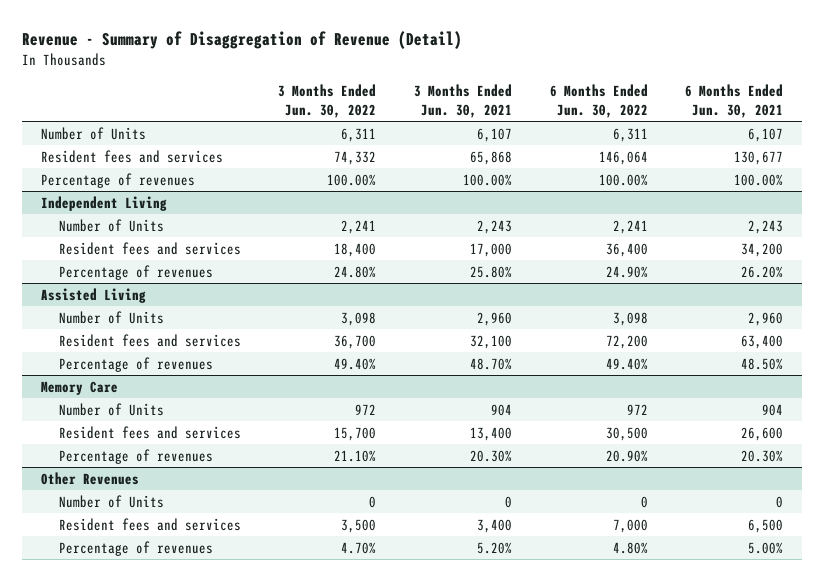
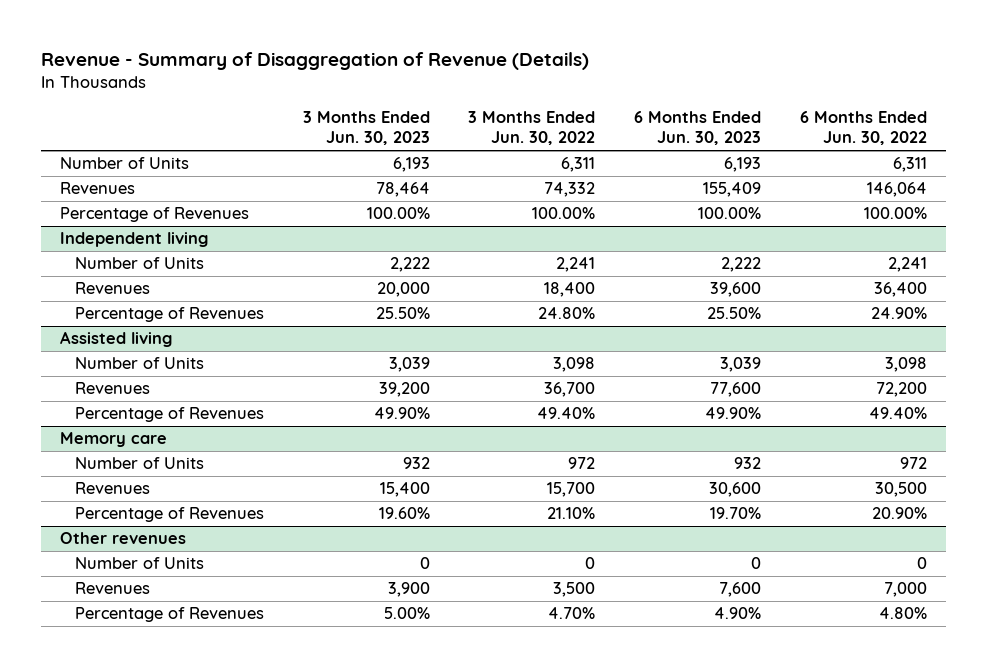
[22,30,463,49] Revenue - Summary of Disaggregation of Revenue (Detail) -> [40,52,589,71] Revenue - Summary of Disaggregation of Revenue (Details)
[413,84,512,118] 3 Months Ended Jun. 30, 2021 -> none
[685,84,784,118] 6 Months Ended Jun. 30, 2021 -> none
none -> [302,111,430,146] 3 Months Ended Jun. 30, 2023
none -> [634,111,762,146] 6 Months Ended Jun. 30, 2023
[41,149,224,163] Resident fees and services -> [60,182,136,195] Revenues
[41,172,196,188] Percentage of revenues -> [60,207,250,223] Percentage of Revenues
[41,195,168,211] Independent Living -> [60,232,209,248] Independent living
[58,241,241,255] Resident fees and services -> [74,282,150,295] Revenues
[58,264,213,280] Percentage of revenues -> [74,307,264,323] Percentage of Revenues
[41,287,147,303] Assisted Living -> [60,331,173,348] Assisted living
[58,333,241,347] Resident fees and services -> [74,382,150,395] Revenues
[58,356,213,372] Percentage of revenues -> [74,407,264,423] Percentage of Revenues
[41,380,119,395] Memory Care -> [60,432,168,448] Memory care
[58,425,241,439] Resident fees and services -> [74,482,150,495] Revenues
[58,448,213,464] Percentage of revenues -> [74,507,264,523] Percentage of Revenues
[41,471,140,485] Other Revenues -> [60,532,187,545] Other revenues
[58,517,241,531] Resident fees and services -> [74,582,150,595] Revenues
[58,540,213,556] Percentage of revenues -> [74,607,264,623] Percentage of Revenues

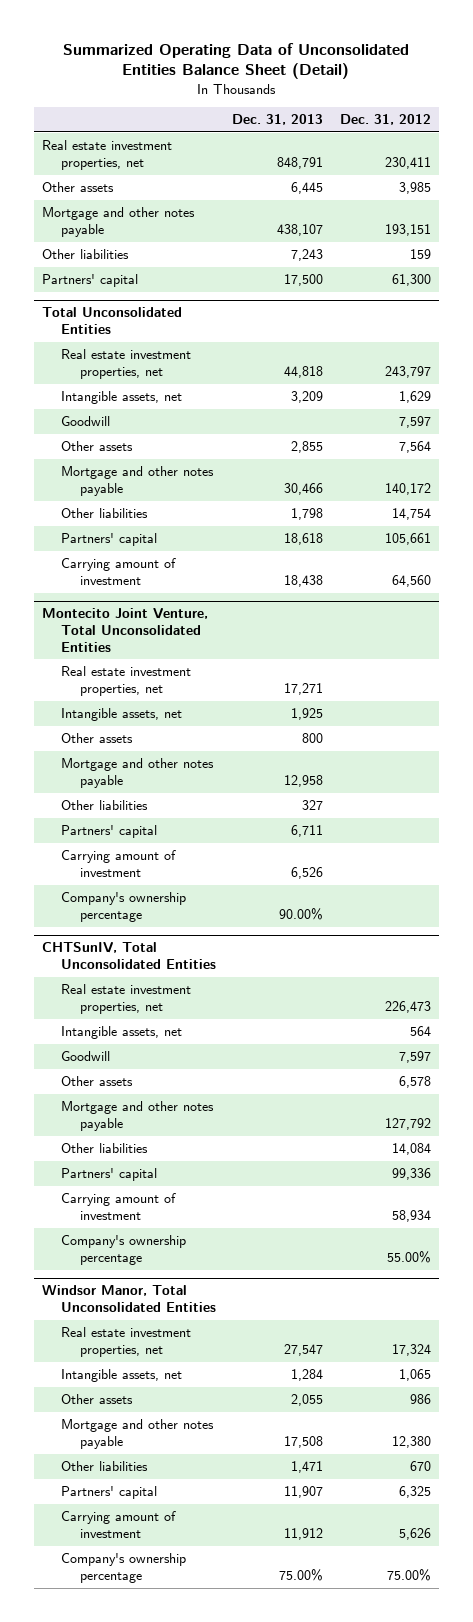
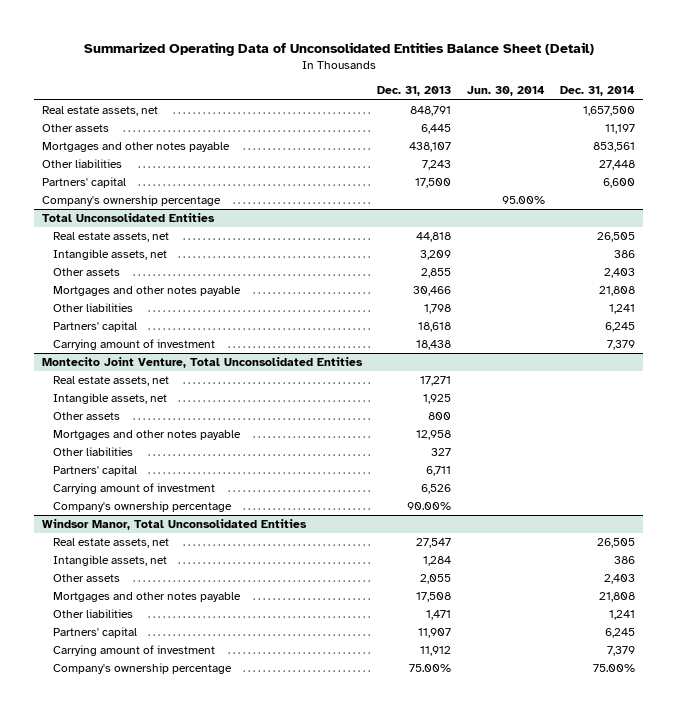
[339,114,431,126] Dec. 31, 2012 -> none
none -> [466,86,545,97] Jun. 30, 2014
none -> [560,86,636,97] Dec. 31, 2014
[41,140,172,170] Real estate investment properties, net -> [41,106,158,117] Real estate assets, net
[41,207,195,237] Mortgage and other notes payable -> [41,142,230,153] Mortgages and other notes payable
none -> [41,195,221,207] Company's ownership percentage
[61,349,192,379] Real estate investment properties, net -> [52,232,169,243] Real estate assets, net
[61,416,111,427] Goodwill -> none
[61,466,215,496] Mortgage and other notes payable -> [52,286,241,297] Mortgages and other notes payable
[61,666,192,696] Real estate investment properties, net -> [52,376,169,387] Real estate assets, net
[61,758,215,788] Mortgage and other notes payable -> [52,430,241,441] Mortgages and other notes payable
[41,942,217,970] CHTSunIV, Total Unconsolidated Entities -> none
[61,984,192,1014] Real estate investment properties, net -> none
[61,1026,183,1040] Intangible assets, net -> none
[61,1051,111,1062] Goodwill -> none
[61,1076,134,1087] Other assets -> none
[61,1101,215,1131] Mortgage and other notes payable -> none
[61,1143,149,1154] Other liabilities -> none
[61,1168,158,1182] Partners' capital -> none
[61,1193,177,1220] Carrying amount of investment -> none
[61,1235,187,1265] Company's ownership percentage -> none
[61,1327,192,1357] Real estate investment properties, net -> [52,538,169,549] Real estate assets, net
[61,1419,215,1449] Mortgage and other notes payable -> [52,592,241,603] Mortgages and other notes payable

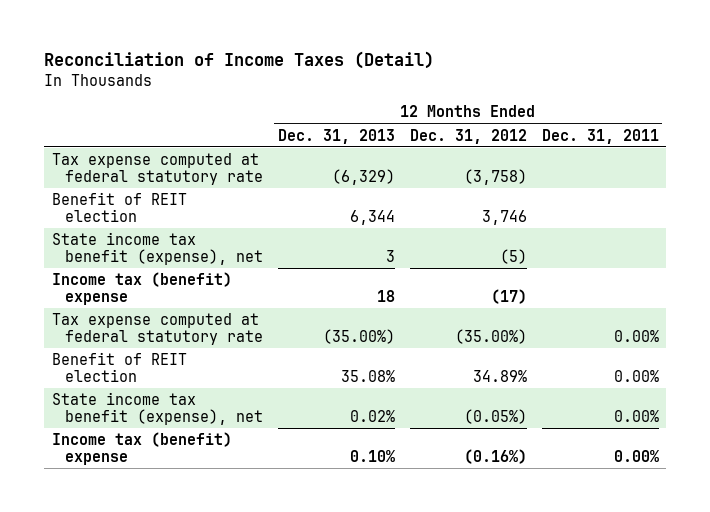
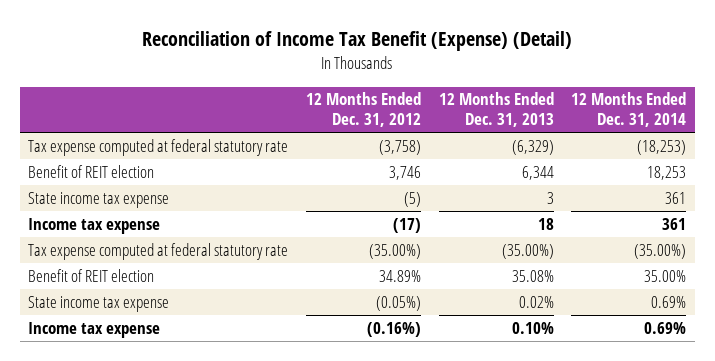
[44,51,435,70] Reconciliation of Income Taxes (Detail) -> [142,31,573,52] Reconciliation of Income Tax Benefit (Expense) (Detail)
[541,128,659,144] Dec. 31, 2011 -> none
none -> [571,92,687,128] 12 Months Ended Dec. 31, 2014
[51,231,263,265] State income tax benefit (expense), net -> [28,191,170,208] State income tax expense
[51,271,232,305] Income tax (benefit) expense -> [28,217,161,234] Income tax expense
[51,391,263,425] State income tax benefit (expense), net -> [28,295,170,312] State income tax expense
[51,431,232,465] Income tax (benefit) expense -> [28,321,161,338] Income tax expense

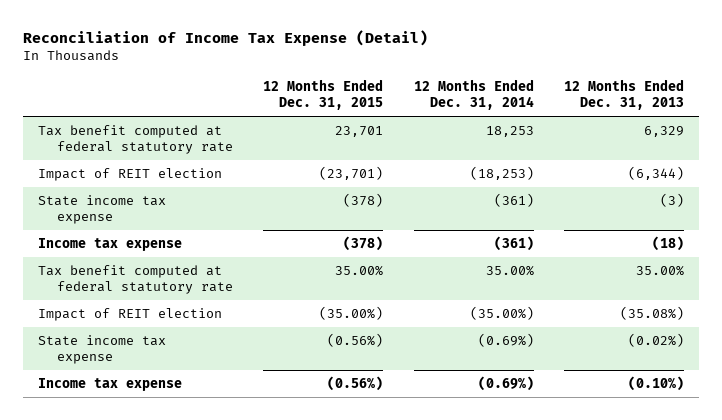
[142,31,573,52] Reconciliation of Income Tax Benefit (Expense) (Detail) -> [22,29,428,46] Reconciliation of Income Tax Expense (Detail)
[306,92,422,128] 12 Months Ended Dec. 31, 2012 -> none
none -> [263,78,384,111] 12 Months Ended Dec. 31, 2015
[28,138,289,156] Tax expense computed at federal statutory rate -> [38,124,234,155] Tax benefit computed at federal statutory rate
[511,139,554,155] (6,329) -> [644,125,685,137] 6,329
[637,139,687,155] (18,253) -> [485,125,534,137] 18,253
[28,164,155,178] Benefit of REIT election -> [38,167,223,181] Impact of REIT election
[521,165,554,180] 6,344 -> [628,165,685,180] (6,344)
[647,165,687,180] 18,253 -> [469,165,534,180] (18,253)
[546,191,554,204] 3 -> [660,192,685,207] (3)
[665,191,687,204] 361 -> [493,192,534,207] (361)
[537,217,554,230] 18 -> [652,235,685,251] (18)
[662,217,687,230] 361 -> [493,235,534,251] (361)
[28,242,289,260] Tax expense computed at federal statutory rate -> [38,264,234,295] Tax benefit computed at federal statutory rate
[501,243,554,259] (35.00%) -> [636,264,685,276] 35.00%
[634,243,687,259] (35.00%) -> [485,264,534,276] 35.00%
[28,268,155,282] Benefit of REIT election -> [38,307,223,321] Impact of REIT election
[511,269,554,282] 35.08% -> [620,305,685,320] (35.08%)
[644,269,687,282] 35.00% -> [469,305,534,320] (35.00%)
[518,295,554,308] 0.02% -> [628,332,685,347] (0.02%)
[651,295,687,308] 0.69% -> [477,332,534,347] (0.69%)
[511,321,554,334] 0.10% -> [628,375,685,391] (0.10%)
[644,321,687,334] 0.69% -> [477,375,534,391] (0.69%)

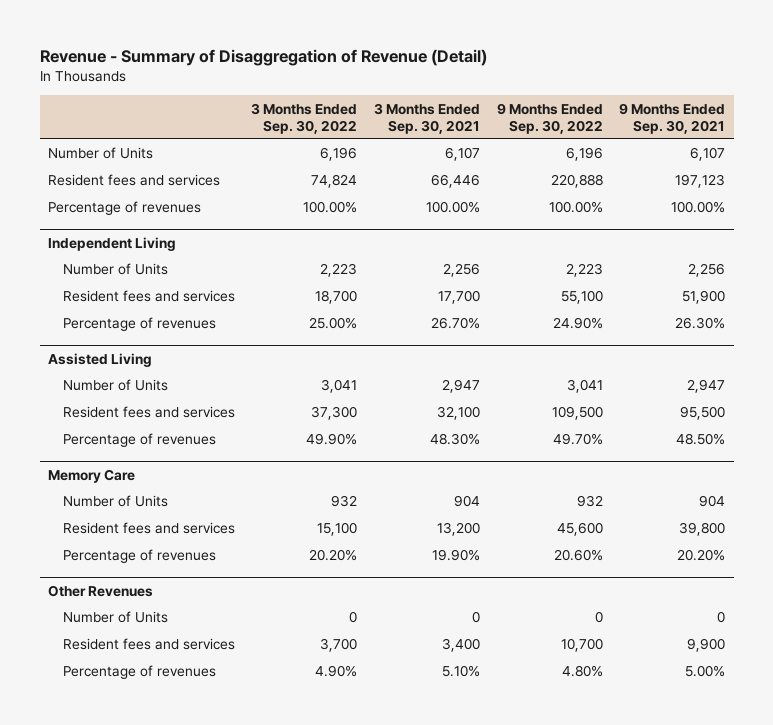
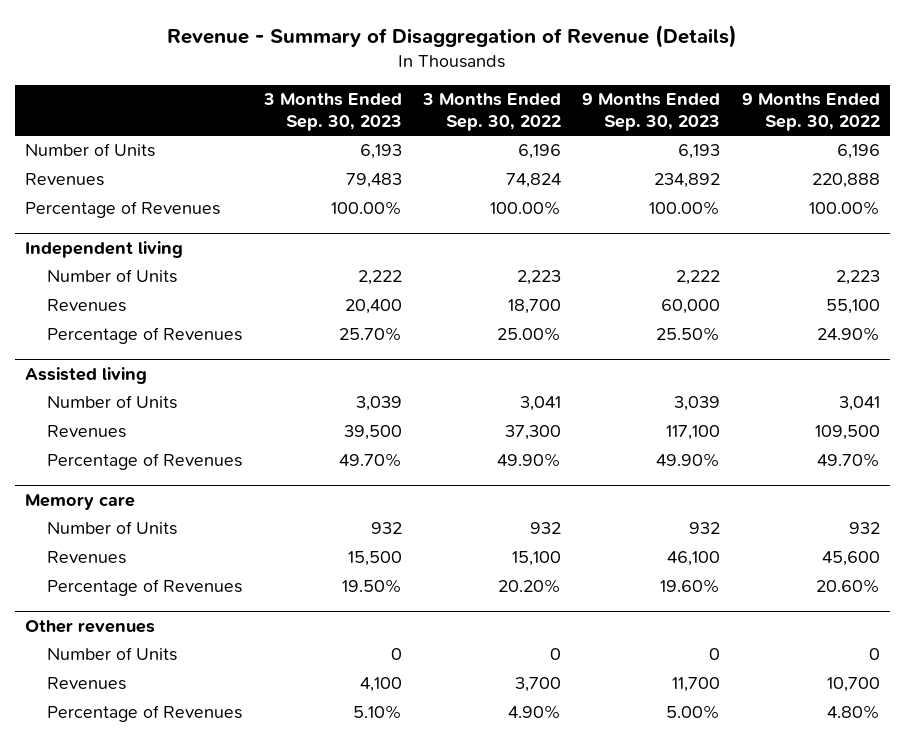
[39,48,487,66] Revenue - Summary of Disaggregation of Revenue (Detail) -> [167,24,738,48] Revenue - Summary of Disaggregation of Revenue (Details)
[374,102,481,134] 3 Months Ended Sep. 30, 2021 -> none
[619,102,726,134] 9 Months Ended Sep. 30, 2021 -> none
none -> [262,93,402,132] 3 Months Ended Sep. 30, 2023
none -> [582,93,721,132] 9 Months Ended Sep. 30, 2023
[48,174,221,187] Resident fees and services -> [25,173,105,187] Revenues
[48,201,202,216] Percentage of revenues -> [25,201,221,219] Percentage of Revenues
[48,236,177,251] Independent Living -> [25,241,184,259] Independent living
[62,290,235,303] Resident fees and services -> [47,299,127,313] Revenues
[62,317,216,332] Percentage of revenues -> [47,327,243,345] Percentage of Revenues
[48,352,153,367] Assisted Living -> [25,367,148,385] Assisted living
[62,406,235,419] Resident fees and services -> [47,425,127,439] Revenues
[62,433,216,448] Percentage of revenues -> [47,453,243,471] Percentage of Revenues
[48,468,136,483] Memory Care -> [25,494,136,511] Memory care
[62,522,235,535] Resident fees and services -> [47,551,127,565] Revenues
[62,549,216,564] Percentage of revenues -> [47,579,243,597] Percentage of Revenues
[48,584,154,597] Other Revenues -> [25,620,156,634] Other revenues
[62,638,235,651] Resident fees and services -> [47,677,127,691] Revenues
[62,665,216,680] Percentage of revenues -> [47,705,243,723] Percentage of Revenues

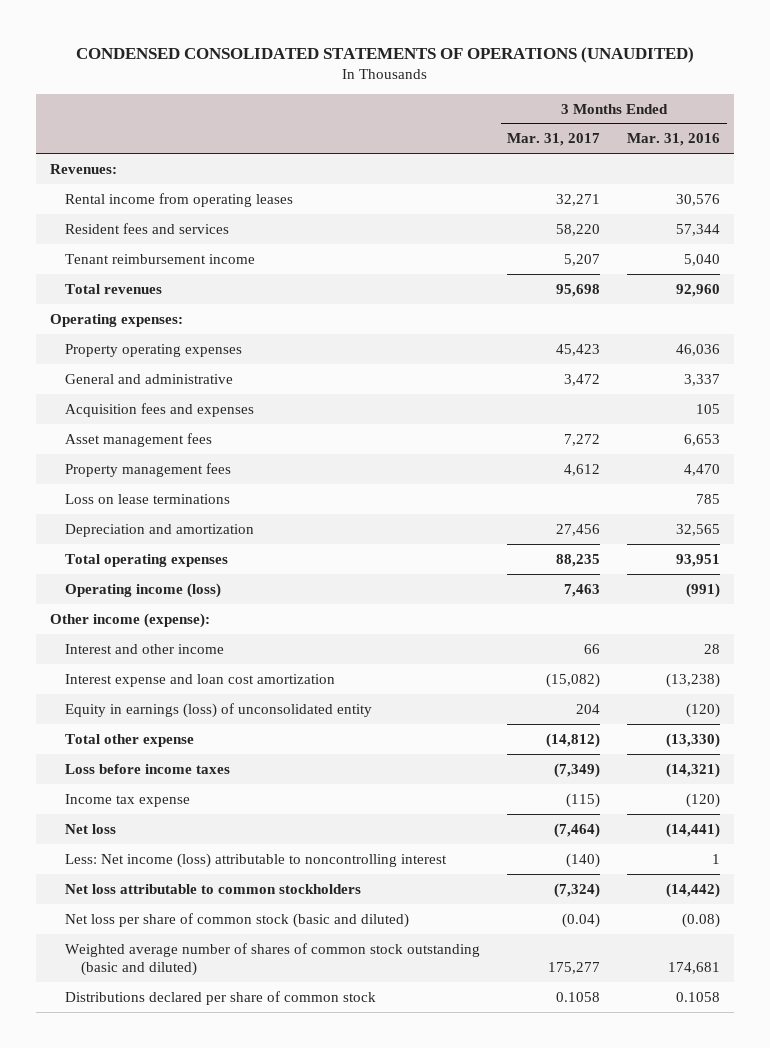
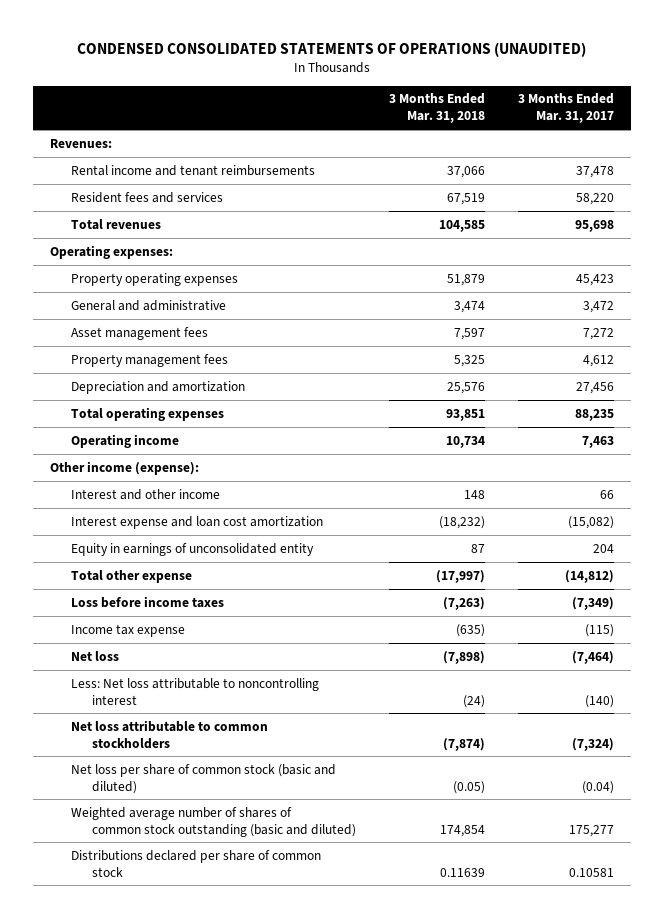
[627,133,721,147] Mar. 31, 2016 -> none
none -> [389,93,486,124] 3 Months Ended Mar. 31, 2018
[65,192,294,207] Rental income from operating leases -> none
none -> [70,164,315,176] Rental income and tenant reimbursements
[65,253,256,264] Tenant reimbursement income -> none
[65,402,255,417] Acquisition fees and expenses -> none
[65,493,231,504] Loss on lease terminations -> none
[65,582,222,598] Operating income (loss) -> [70,433,179,448] Operating income
[65,702,373,718] Equity in earnings (loss) of unconsolidated entity -> [70,542,314,556] Equity in earnings of unconsolidated entity
[65,852,448,868] Less: Net income (loss) attributable to noncontrolling interest -> [70,677,319,705] Less: Net loss attributable to noncontrolling interest
[556,991,601,1002] 0.1058 -> [569,867,615,877] 0.10581

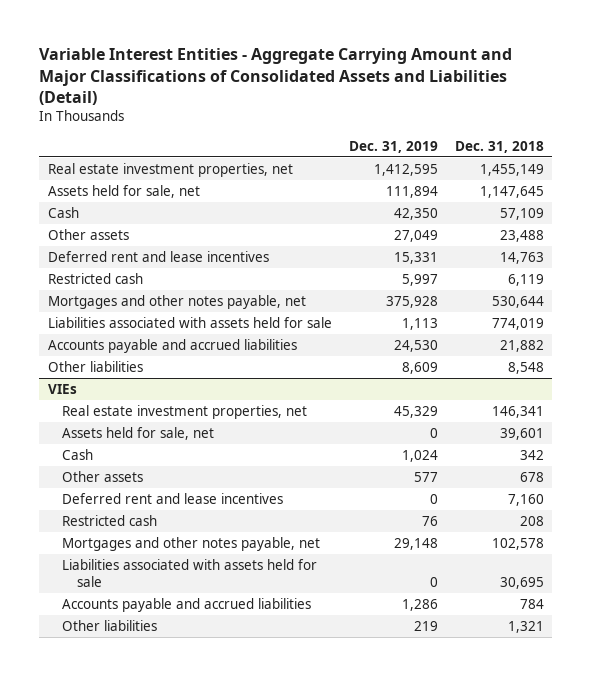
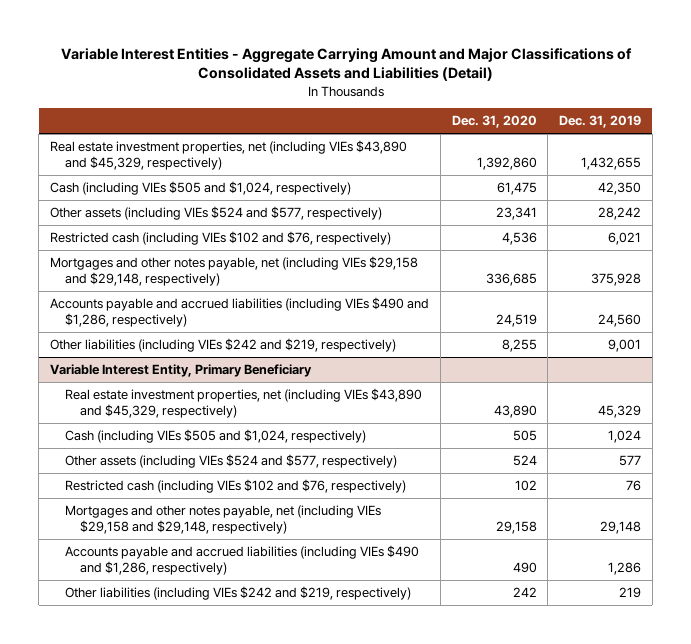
[454,140,544,153] Dec. 31, 2018 -> none
none -> [451,115,537,129] Dec. 31, 2020
[47,184,200,198] Assets held for sale, net -> none
[47,250,269,262] Deferred rent and lease incentives -> none
[47,316,332,328] Liabilities associated with assets held for sale -> none
[62,426,215,440] Assets held for sale, net -> none
[62,492,284,504] Deferred rent and lease incentives -> none
[62,558,318,588] Liabilities associated with assets held for sale -> none
[47,162,293,177] Real estate investment properties, net -> [50,139,408,171] Real estate investment properties, net (including VIEs $43,890 and $45,329, respectively)
[373,163,438,176] 1,412,595 -> [581,157,642,171] 1,432,655
[47,206,79,218] Cash -> [50,180,352,195] Cash (including VIEs $505 and $1,024, respectively)
[47,228,129,240] Other assets -> [50,205,383,220] Other assets (including VIEs $524 and $577, respectively)
[393,229,438,242] 27,049 -> [598,206,642,220] 28,242
[47,272,143,284] Restricted cash -> [50,230,392,245] Restricted cash (including VIEs $102 and $76, respectively)
[401,273,438,286] 5,997 -> [608,231,642,245] 6,021
[47,294,306,309] Mortgages and other notes payable, net -> [50,255,419,287] Mortgages and other notes payable, net (including VIEs $29,158 and $29,148, respectively)
[47,338,297,353] Accounts payable and accrued liabilities -> [50,296,430,328] Accounts payable and accrued liabilities (including VIEs $490 and $1,286, respectively)
[393,339,438,352] 24,530 -> [598,314,642,328] 24,560
[47,360,143,372] Other liabilities -> [50,337,397,352] Other liabilities (including VIEs $242 and $219, respectively)
[401,361,438,374] 8,609 -> [608,338,642,352] 9,001
[47,383,77,394] VIEs -> [50,363,313,377] Variable Interest Entity, Primary Beneficiary
[62,404,308,419] Real estate investment properties, net -> [64,387,422,419] Real estate investment properties, net (including VIEs $43,890 and $45,329, respectively)
[62,448,94,460] Cash -> [64,428,366,443] Cash (including VIEs $505 and $1,024, respectively)
[62,470,144,482] Other assets -> [64,453,397,468] Other assets (including VIEs $524 and $577, respectively)
[62,514,158,526] Restricted cash -> [64,478,406,493] Restricted cash (including VIEs $102 and $76, respectively)
[62,536,321,551] Mortgages and other notes payable, net -> [64,504,381,535] Mortgages and other notes payable, net (including VIEs $29,158 and $29,148, respectively)
[62,597,312,612] Accounts payable and accrued liabilities -> [64,544,419,576] Accounts payable and accrued liabilities (including VIEs $490 and $1,286, respectively)
[62,619,158,631] Other liabilities -> [64,585,411,600] Other liabilities (including VIEs $242 and $219, respectively)

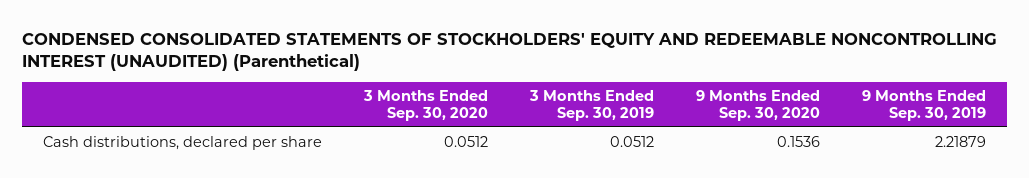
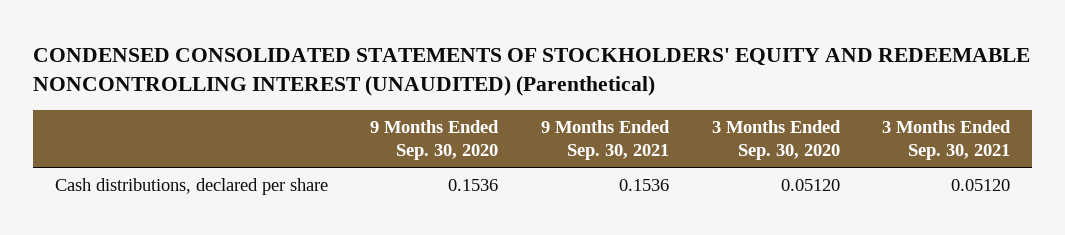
[529,90,655,122] 3 Months Ended Sep. 30, 2019 -> none
[862,90,987,122] 9 Months Ended Sep. 30, 2019 -> none
none -> [540,120,670,161] 9 Months Ended Sep. 30, 2021
none -> [882,120,1012,161] 3 Months Ended Sep. 30, 2021
[444,136,489,148] 0.0512 -> [780,179,840,192] 0.05120

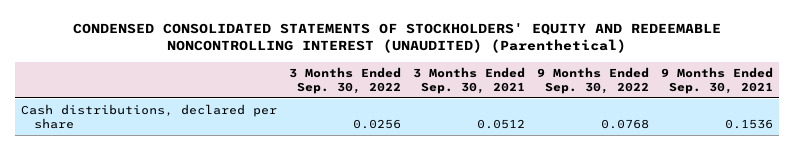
[370,120,500,161] 9 Months Ended Sep. 30, 2020 -> none
[711,120,841,161] 3 Months Ended Sep. 30, 2020 -> none
none -> [289,66,402,95] 3 Months Ended Sep. 30, 2022
none -> [537,66,650,95] 9 Months Ended Sep. 30, 2022
[951,179,1011,192] 0.05120 -> [477,119,526,130] 0.0512

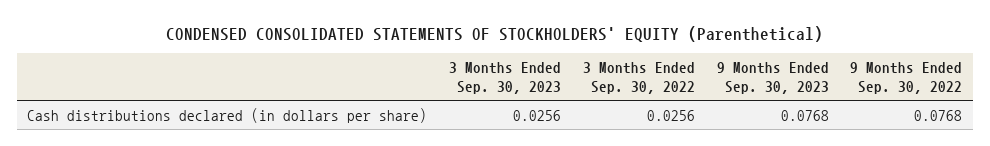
[73,22,722,54] CONDENSED CONSOLIDATED STATEMENTS OF STOCKHOLDERS' EQUITY AND REDEEMABLE NONCONTROLLING INTEREST (UNAUDITED) (Parenthetical) -> [165,26,823,43] CONDENSED CONSOLIDATED STATEMENTS OF STOCKHOLDERS' EQUITY (Parenthetical)
[413,66,526,95] 3 Months Ended Sep. 30, 2021 -> none
[661,66,774,95] 9 Months Ended Sep. 30, 2021 -> none
none -> [449,62,562,94] 3 Months Ended Sep. 30, 2023
none -> [716,62,829,94] 9 Months Ended Sep. 30, 2023
[20,103,277,130] Cash distributions, declared per share -> [27,107,428,123] Cash distributions declared (in dollars per share)

